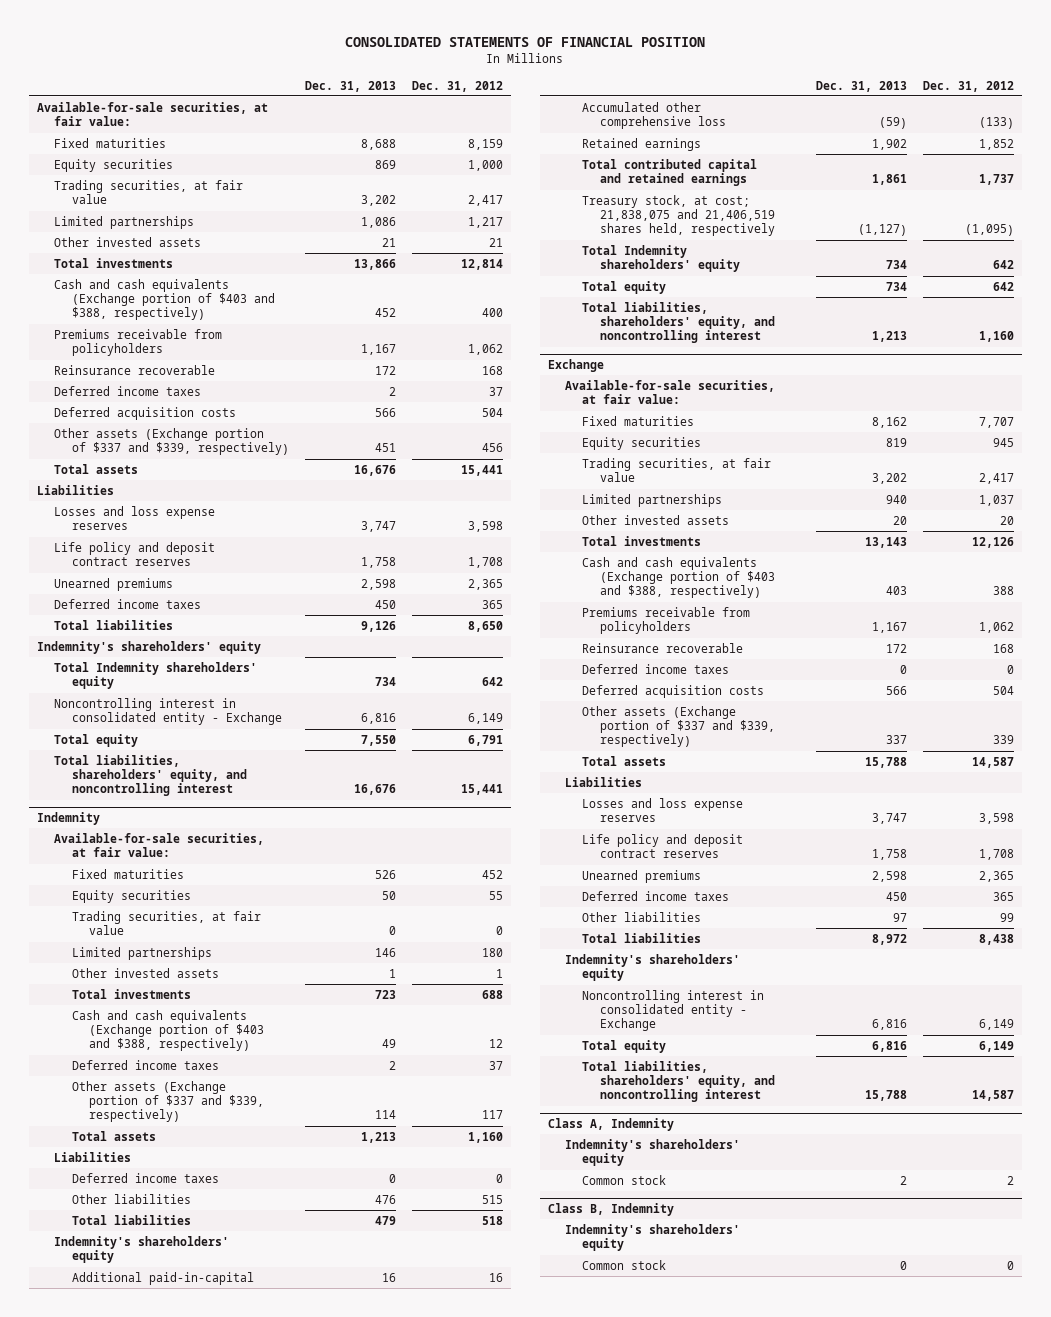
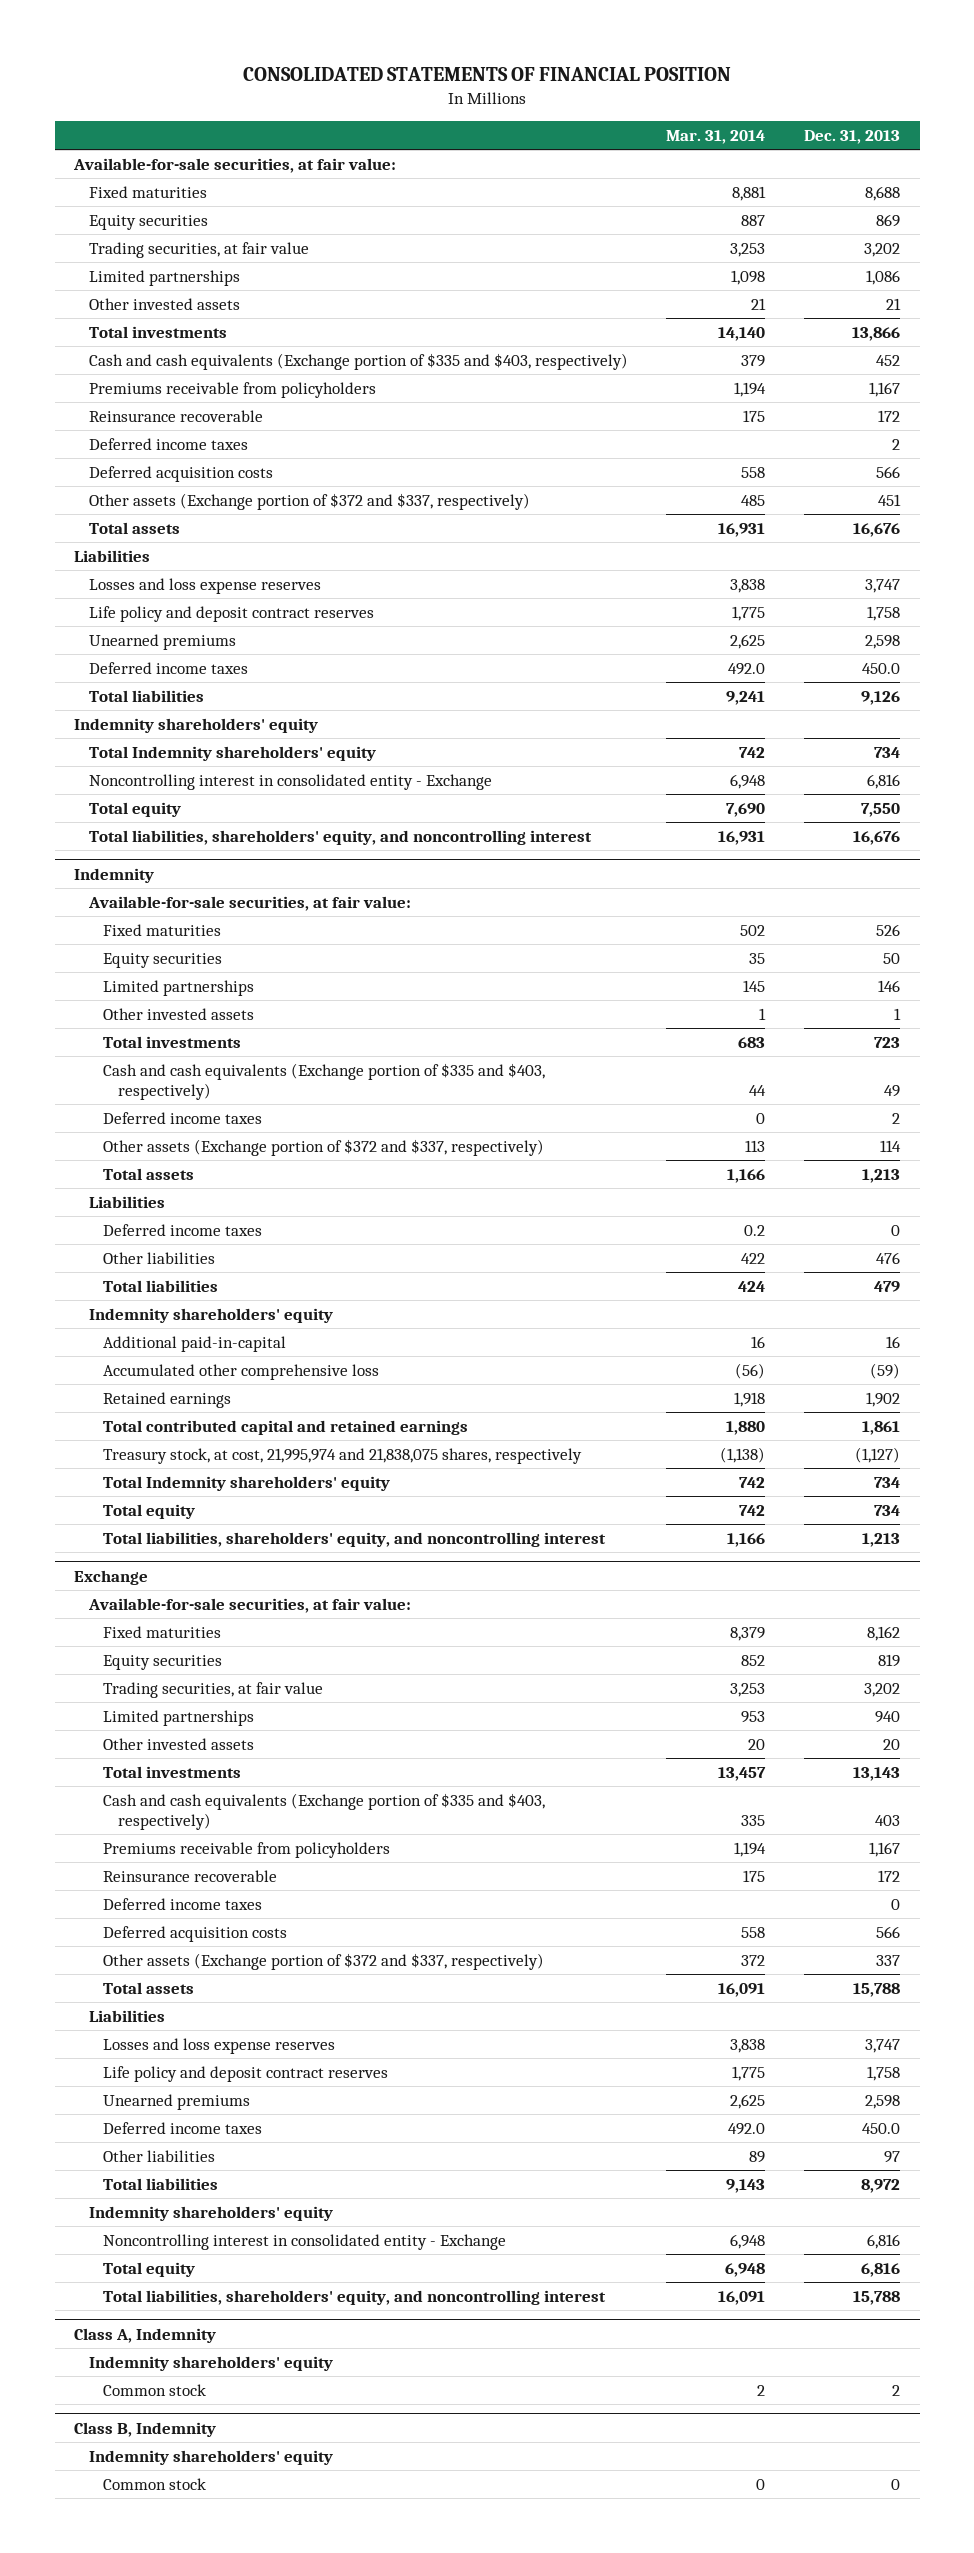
[411,80,503,92] Dec. 31, 2012 -> none
none -> [666,129,766,144] Mar. 31, 2014
[54,278,275,321] Cash and cash equivalents (Exchange portion of $403 and $388, respectively) -> [88,352,628,370] Cash and cash equivalents (Exchange portion of $335 and $403, respectively)
[54,427,289,456] Other assets (Exchange portion of $337 and $339, respectively) -> [88,492,530,510] Other assets (Exchange portion of $372 and $337, respectively)
[374,599,396,609] 450 -> [862,662,901,674] 450.0
[37,640,262,654] Indemnity's shareholders' equity -> [73,717,318,733] Indemnity shareholders' equity
[71,910,261,936] Trading securities, at fair value -> none
[71,1009,264,1052] Cash and cash equivalents (Exchange portion of $403 and $388, respectively) -> [103,1062,546,1100] Cash and cash equivalents (Exchange portion of $335 and $403, respectively)
[71,1080,264,1123] Other assets (Exchange portion of $337 and $339, respectively) -> [103,1138,545,1156] Other assets (Exchange portion of $372 and $337, respectively)
[54,1235,230,1264] Indemnity's shareholders' equity -> [88,1307,333,1323] Indemnity shareholders' equity
[582,194,775,237] Treasury stock, at cost; 21,838,075 and 21,406,519 shares held, respectively -> [103,1447,583,1464] Treasury stock, at cost, 21,995,974 and 21,838,075 shares, respectively
[582,556,775,599] Cash and cash equivalents (Exchange portion of $403 and $388, respectively) -> [103,1792,546,1830] Cash and cash equivalents (Exchange portion of $335 and $403, respectively)
[582,705,775,748] Other assets (Exchange portion of $337 and $339, respectively) -> [103,1952,545,1970] Other assets (Exchange portion of $372 and $337, respectively)
[885,891,907,901] 450 -> [862,2122,901,2134] 450.0
[565,953,741,982] Indemnity's shareholders' equity -> [88,2205,333,2221] Indemnity shareholders' equity
[565,1138,741,1167] Indemnity's shareholders' equity -> [88,2355,333,2371] Indemnity shareholders' equity
[565,1223,741,1252] Indemnity's shareholders' equity -> [88,2449,333,2465] Indemnity shareholders' equity

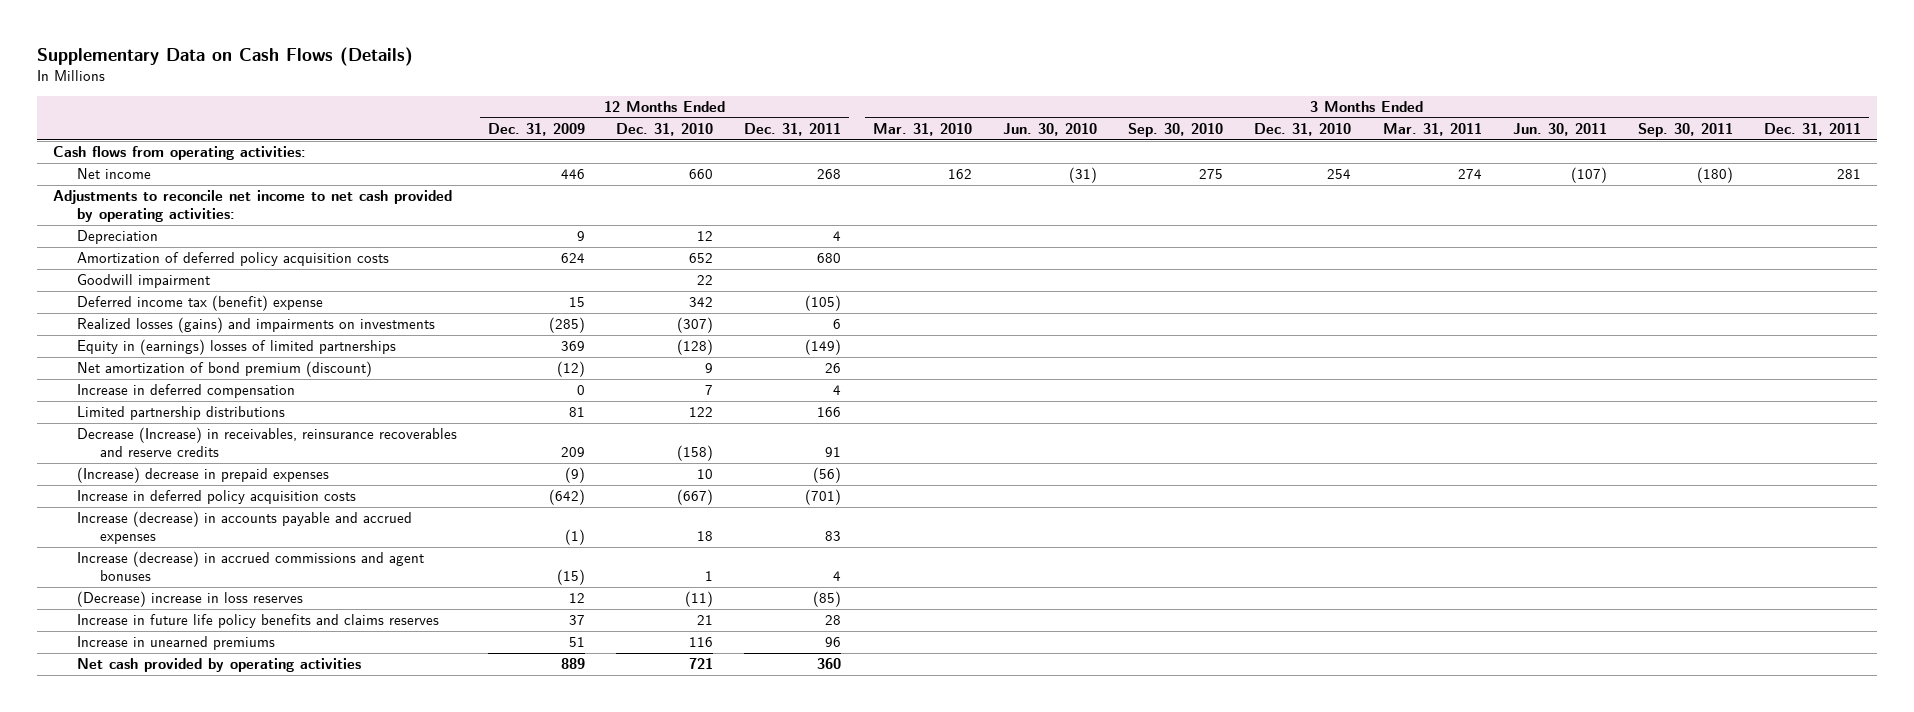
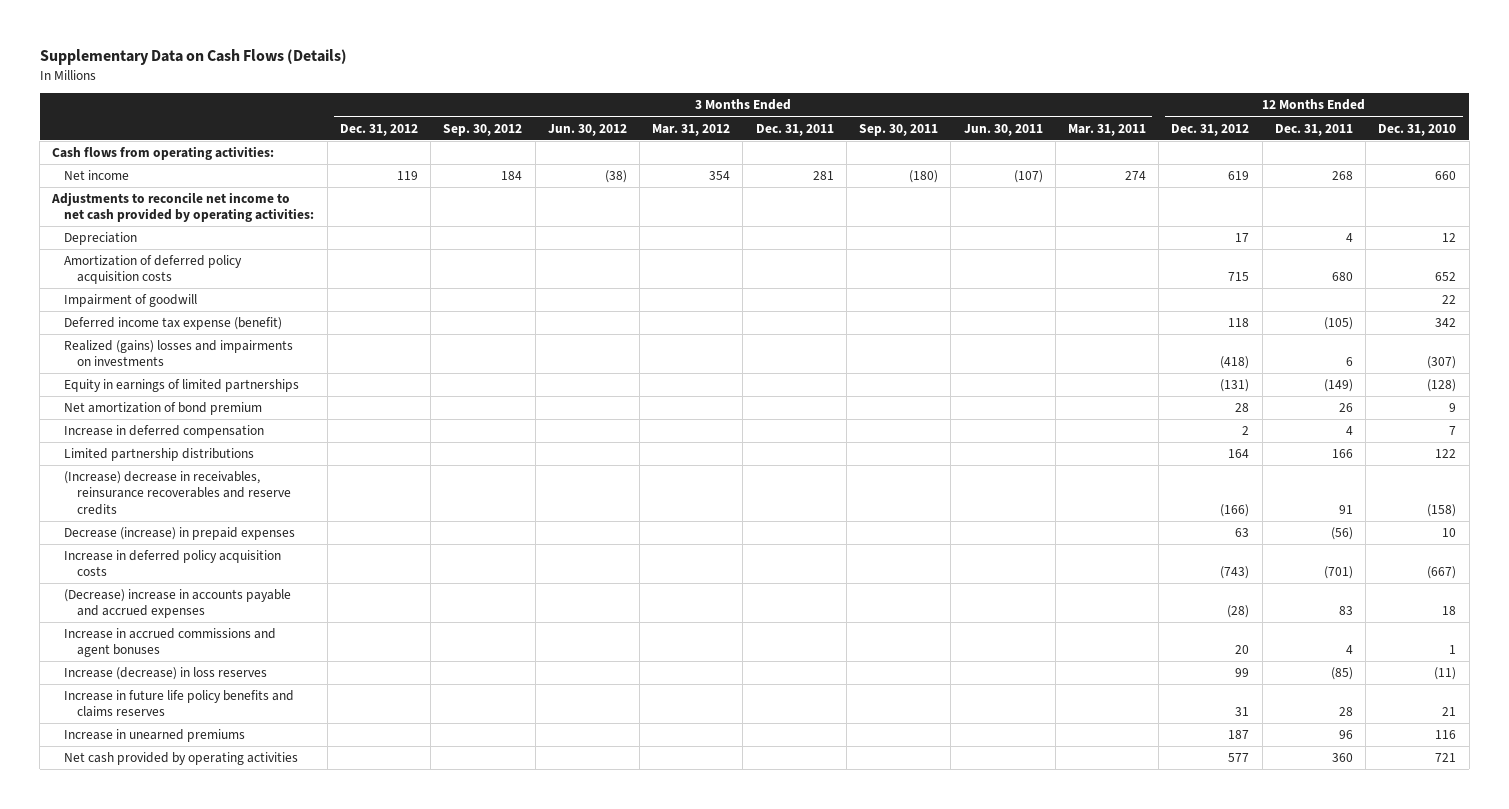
[487,122,585,136] Dec. 31, 2009 -> none
[872,122,972,136] Mar. 31, 2010 -> none
[1002,122,1097,136] Jun. 30, 2010 -> none
[1128,122,1224,137] Sep. 30, 2010 -> none
[1254,122,1352,136] Dec. 31, 2010 -> none
none -> [339,123,418,136] Dec. 31, 2012
none -> [443,123,523,136] Sep. 30, 2012
none -> [547,123,627,136] Jun. 30, 2012
none -> [652,123,731,136] Mar. 31, 2012
none -> [1171,123,1250,136] Dec. 31, 2012
[76,274,210,289] Goodwill impairment -> [64,294,198,308] Impairment of goodwill
[76,295,323,312] Deferred income tax (benefit) expense -> [64,317,283,331] Deferred income tax expense (benefit)
[76,317,435,334] Realized losses (gains) and impairments on investments -> [64,340,294,367] Realized (gains) losses and impairments on investments
[76,339,396,356] Equity in (earnings) losses of limited partnerships -> [64,379,300,393] Equity in earnings of limited partnerships
[76,361,372,378] Net amortization of bond premium (discount) -> [64,402,263,416] Net amortization of bond premium
[76,427,457,457] Decrease (Increase) in receivables, reinsurance recoverables and reserve credits -> [64,471,291,515] (Increase) decrease in receivables, reinsurance recoverables and reserve credits
[76,467,329,484] (Increase) decrease in prepaid expenses -> [64,527,296,541] Decrease (increase) in prepaid expenses
[76,511,412,544] Increase (decrease) in accounts payable and accrued expenses -> [64,589,292,619] (Decrease) increase in accounts payable and accrued expenses
[76,551,424,581] Increase (decrease) in accrued commissions and agent bonuses -> [64,628,277,658] Increase in accrued commissions and agent bonuses
[76,591,303,608] (Decrease) increase in loss reserves -> [64,667,268,681] Increase (decrease) in loss reserves

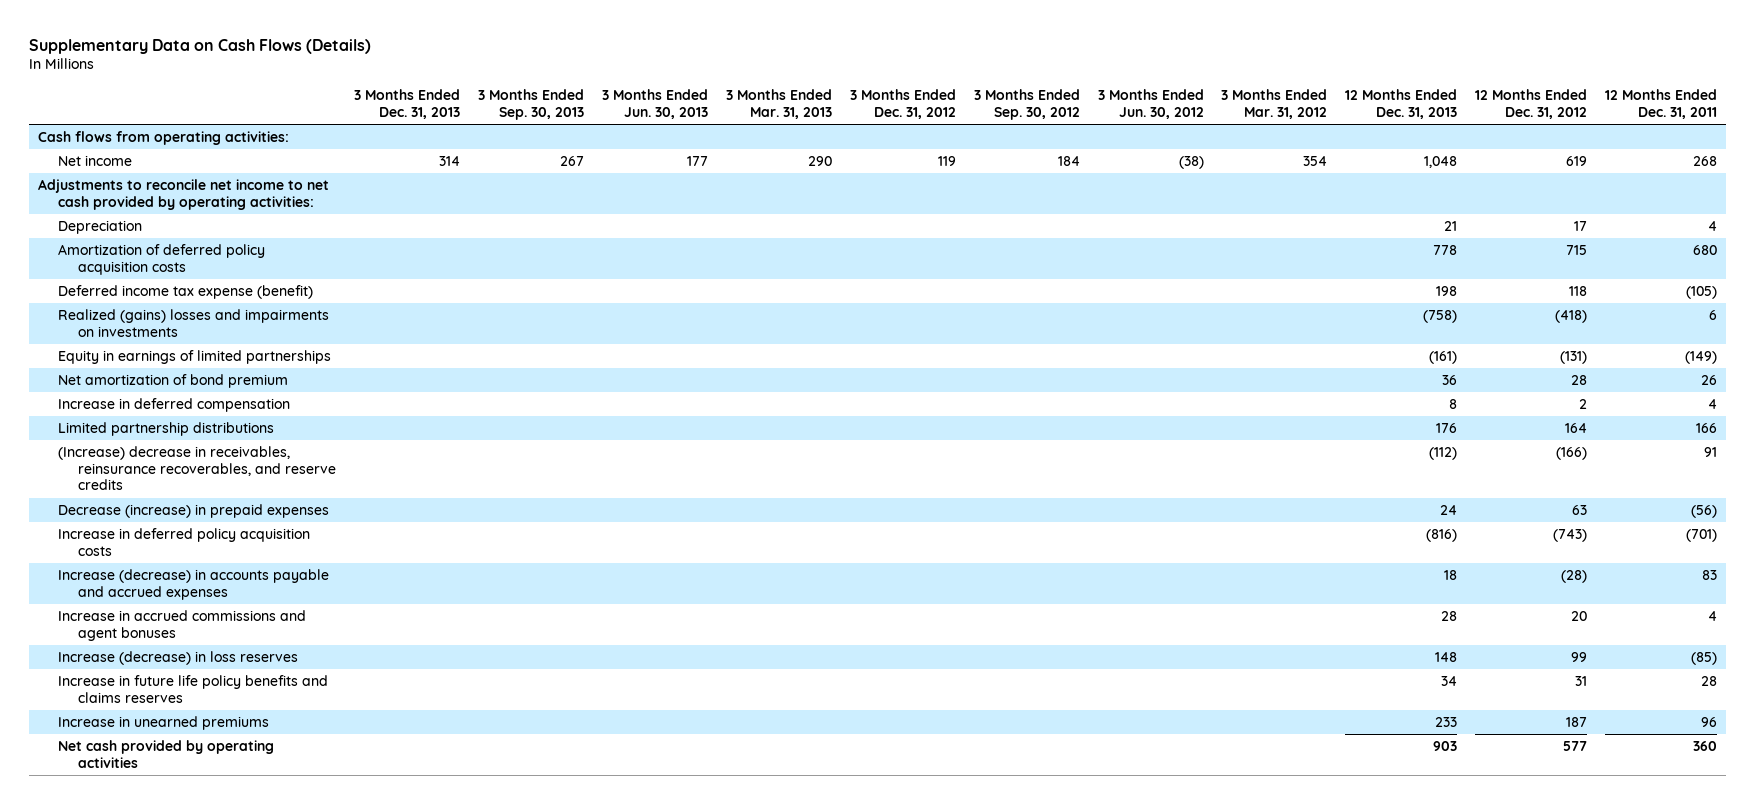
[755,123,834,136] Dec. 31, 2011 -> none
[859,123,939,136] Sep. 30, 2011 -> none
[963,123,1043,136] Jun. 30, 2011 -> none
[1067,123,1146,136] Mar. 31, 2011 -> none
[1378,123,1457,136] Dec. 31, 2010 -> none
none -> [354,89,461,120] 3 Months Ended Dec. 31, 2013
none -> [478,89,585,121] 3 Months Ended Sep. 30, 2013
none -> [601,89,708,120] 3 Months Ended Jun. 30, 2013
none -> [725,89,832,120] 3 Months Ended Mar. 31, 2013
none -> [1345,89,1458,120] 12 Months Ended Dec. 31, 2013
[64,294,198,308] Impairment of goodwill -> none
[64,471,291,515] (Increase) decrease in receivables, reinsurance recoverables and reserve credits -> [58,446,337,491] (Increase) decrease in receivables, reinsurance recoverables, and reserve credits
[64,589,292,619] (Decrease) increase in accounts payable and accrued expenses -> [58,569,330,600] Increase (decrease) in accounts payable and accrued expenses

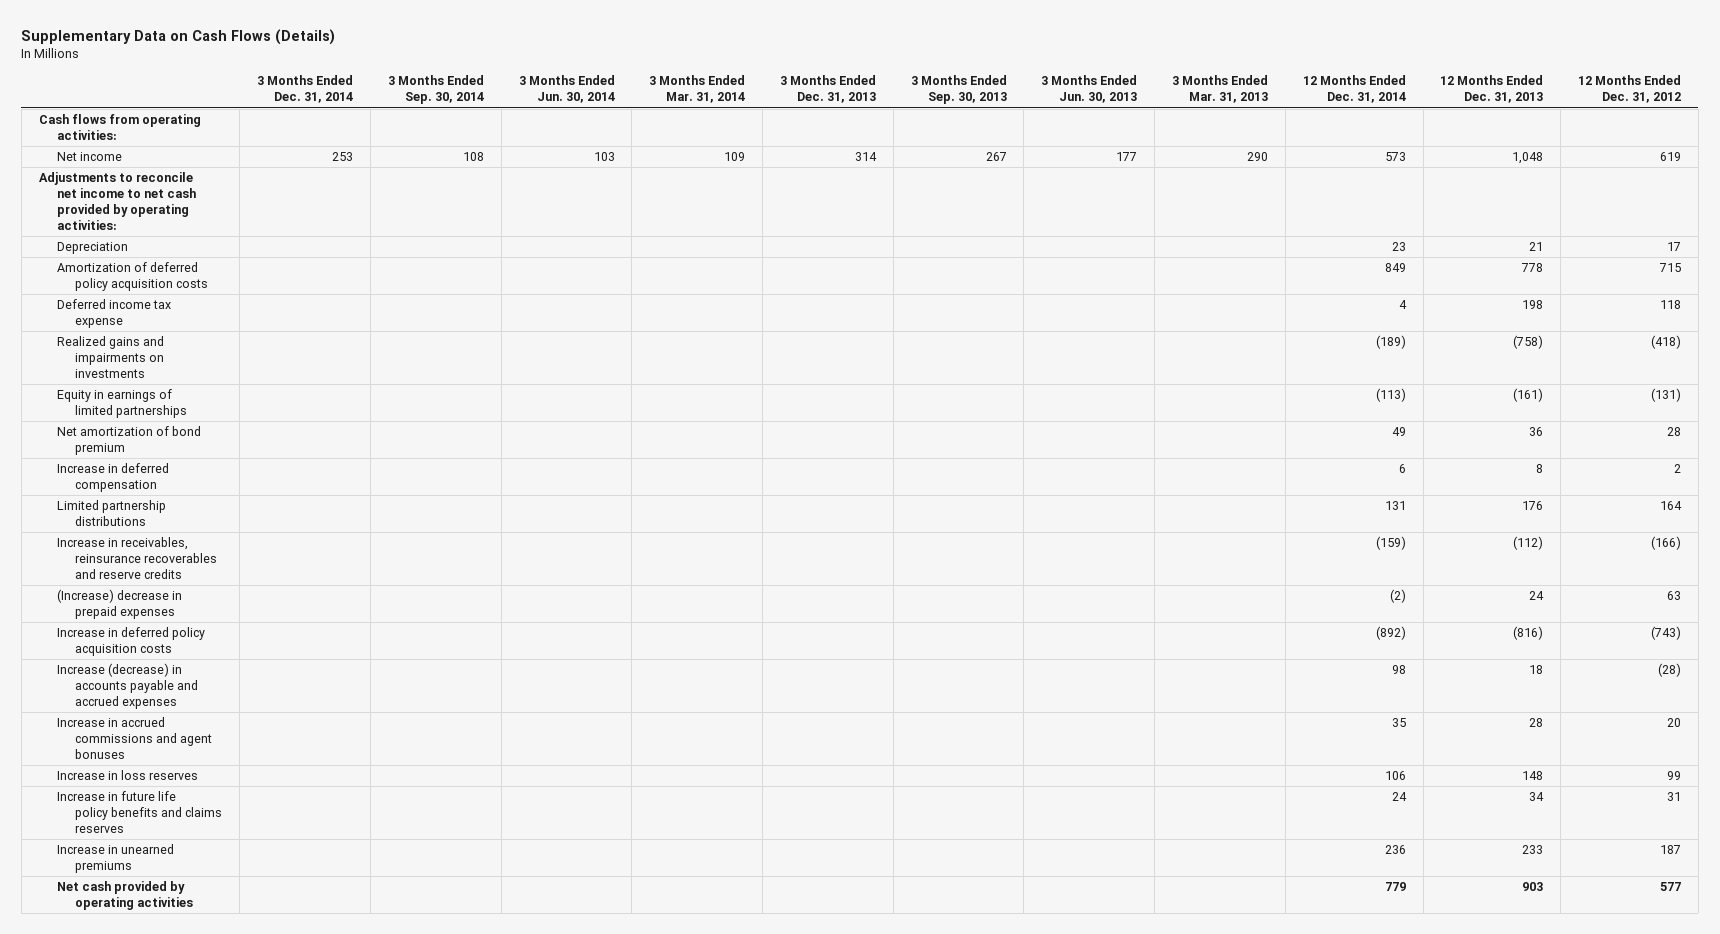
[849,89,956,120] 3 Months Ended Dec. 31, 2012 -> none
[973,89,1080,121] 3 Months Ended Sep. 30, 2012 -> none
[1097,89,1204,120] 3 Months Ended Jun. 30, 2012 -> none
[1221,89,1328,120] 3 Months Ended Mar. 31, 2012 -> none
[1605,89,1718,120] 12 Months Ended Dec. 31, 2011 -> none
none -> [257,75,354,104] 3 Months Ended Dec. 31, 2014
none -> [387,75,484,105] 3 Months Ended Sep. 30, 2014
none -> [518,75,615,104] 3 Months Ended Jun. 30, 2014
none -> [649,75,746,104] 3 Months Ended Mar. 31, 2014
none -> [1302,75,1406,104] 12 Months Ended Dec. 31, 2014
[58,285,314,300] Deferred income tax expense (benefit) -> [56,299,171,329] Deferred income tax expense
[58,309,330,337] Realized (gains) losses and impairments on investments -> [56,336,165,379] Realized gains and impairments on investments
[58,446,337,491] (Increase) decrease in receivables, reinsurance recoverables, and reserve credits -> [56,537,218,580] Increase in receivables, reinsurance recoverables and reserve credits
[58,504,330,519] Decrease (increase) in prepaid expenses -> [56,589,182,620] (Increase) decrease in prepaid expenses
[58,651,299,666] Increase (decrease) in loss reserves -> [56,770,198,781] Increase in loss reserves

